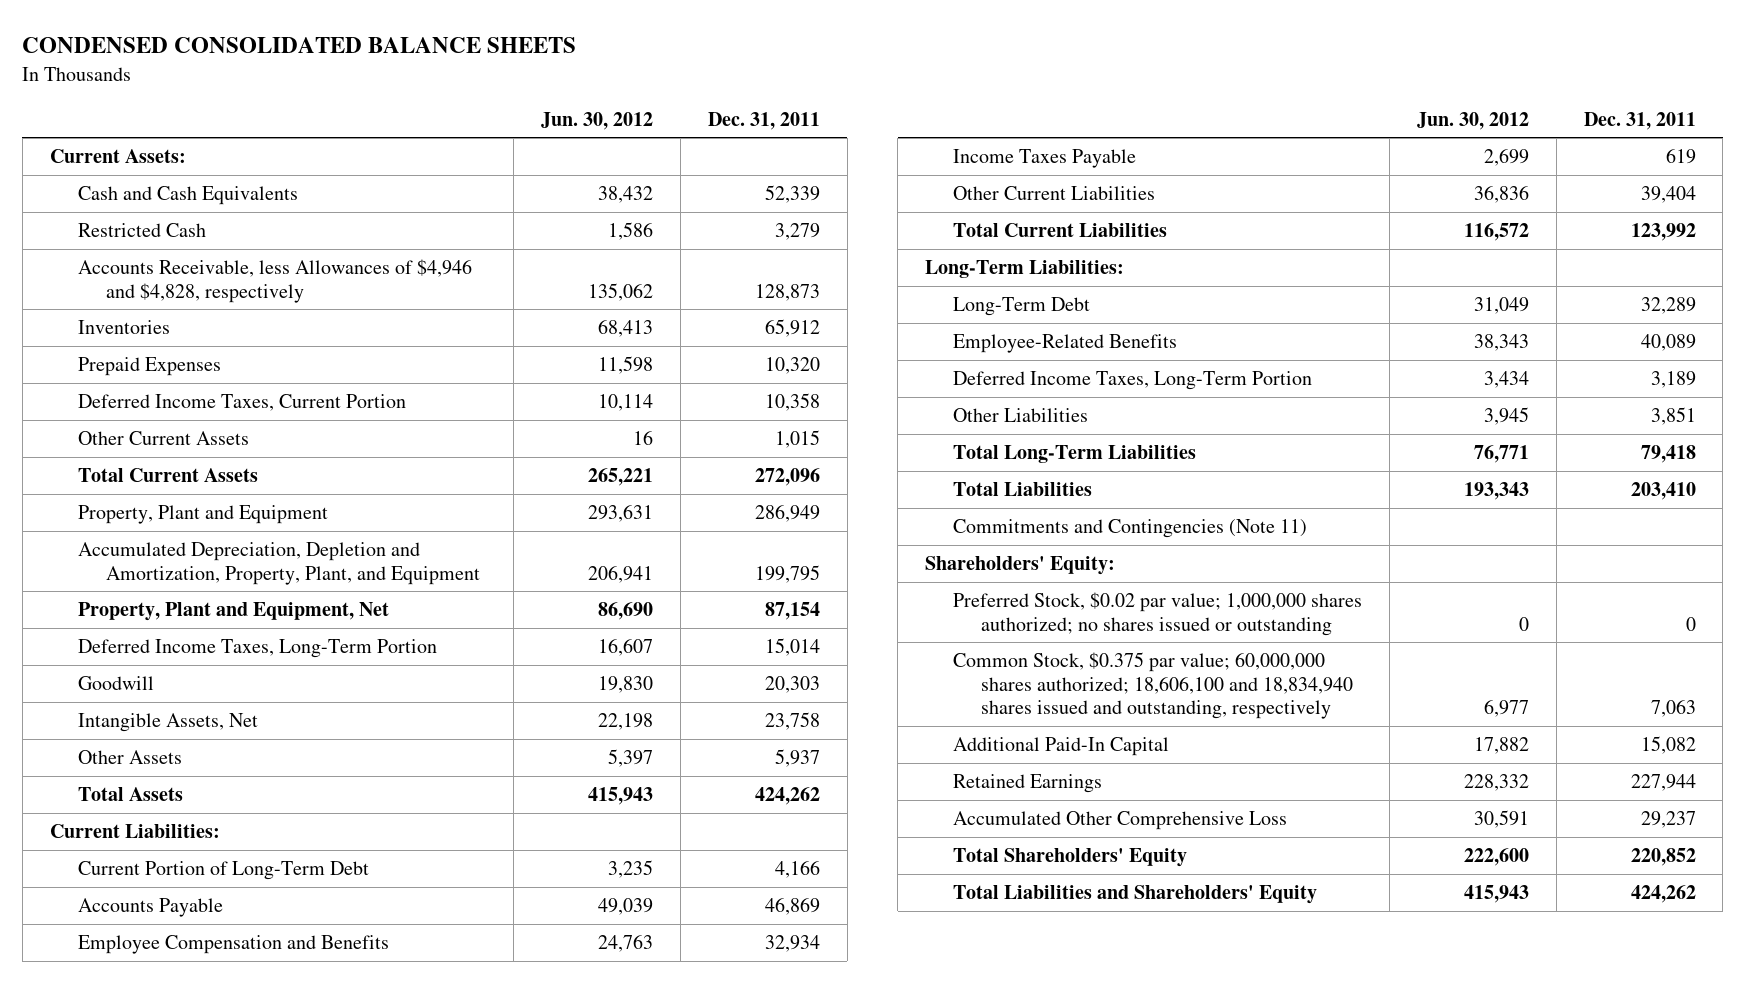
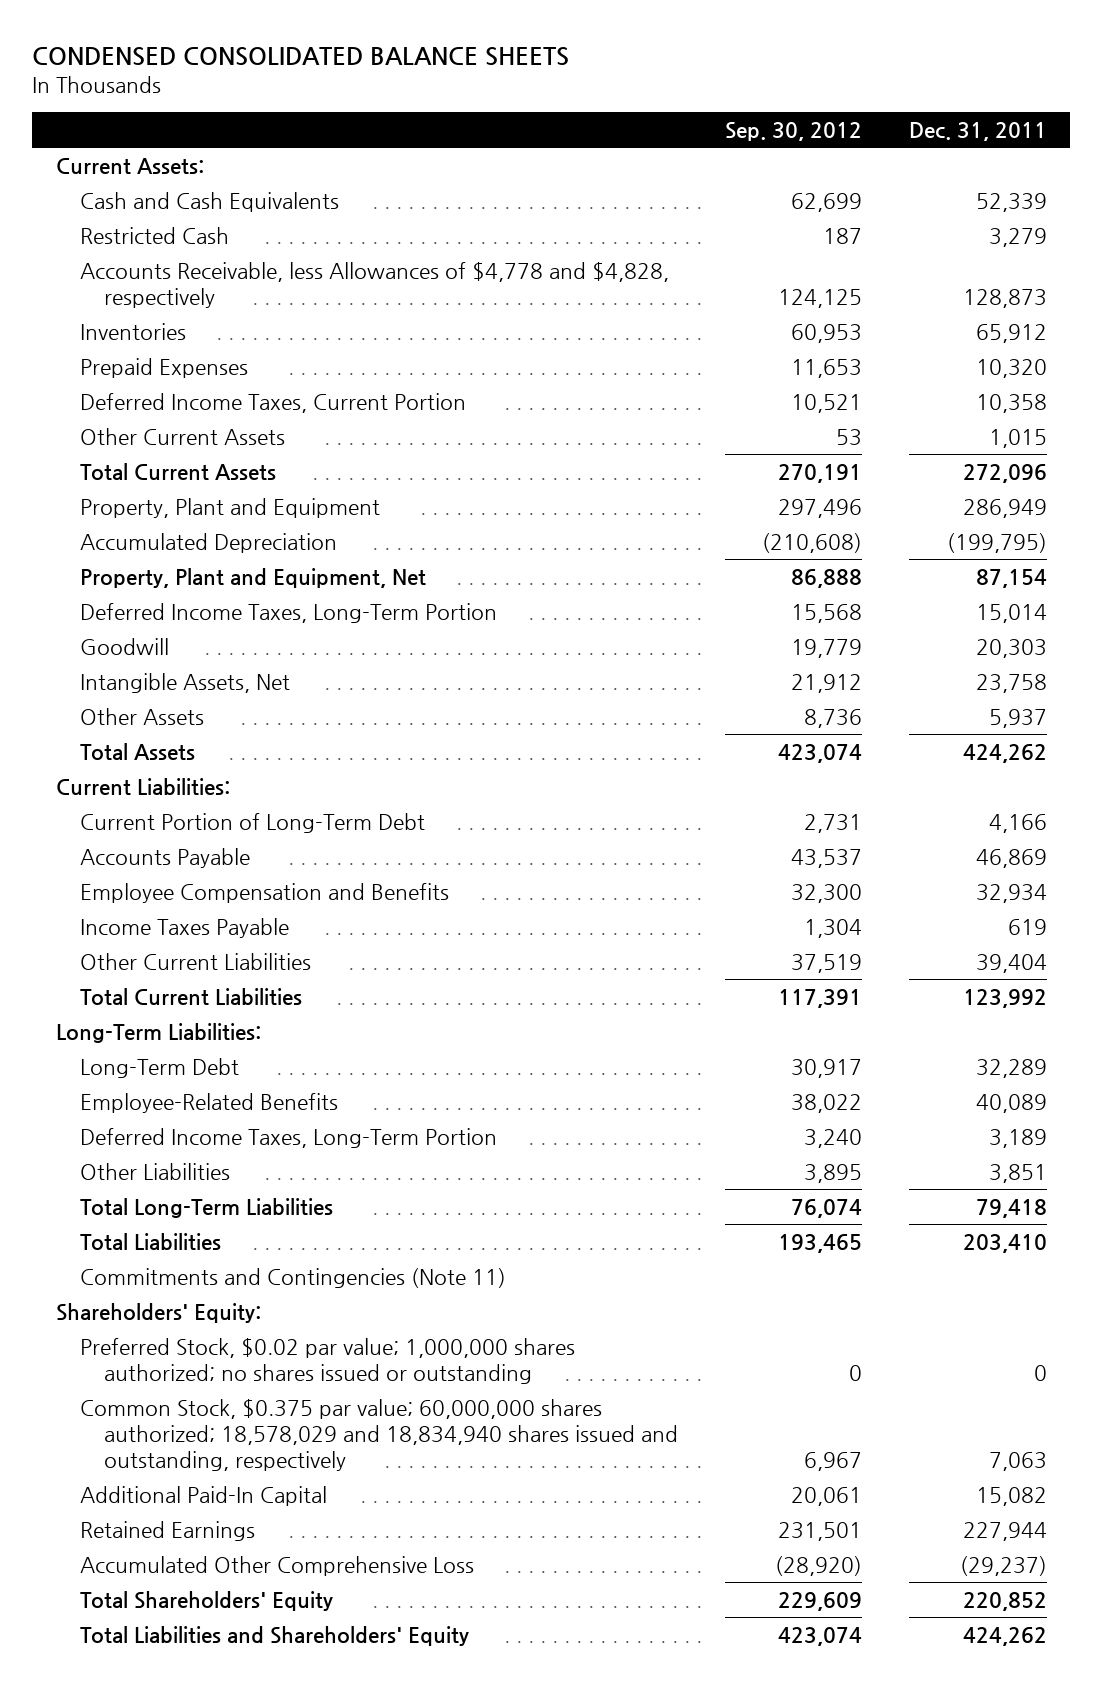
[541,111,654,130] Jun. 30, 2012 -> none
none -> [724,121,862,141] Sep. 30, 2012
[77,258,472,303] Accounts Receivable, less Allowances of $4,946 and $4,828, respectively -> [79,261,669,308] Accounts Receivable, less Allowances of $4,778 and $4,828, respectively
[77,541,480,585] Accumulated Depreciation, Depletion and Amortization, Property, Plant, and Equipment -> [79,532,337,553] Accumulated Depreciation
[755,564,821,583] 199,795 -> [946,532,1047,553] (199,795)
[953,651,1354,720] Common Stock, $0.375 par value; 60,000,000 shares authorized; 18,606,100 and 18,834,940 shares issued and outstanding, respectively -> [79,1398,679,1471] Common Stock, $0.375 par value; 60,000,000 shares authorized; 18,578,029 and 18,834,940 shares issued and outstanding, respectively
[1640,810,1696,828] 29,237 -> [959,1555,1047,1576] (29,237)

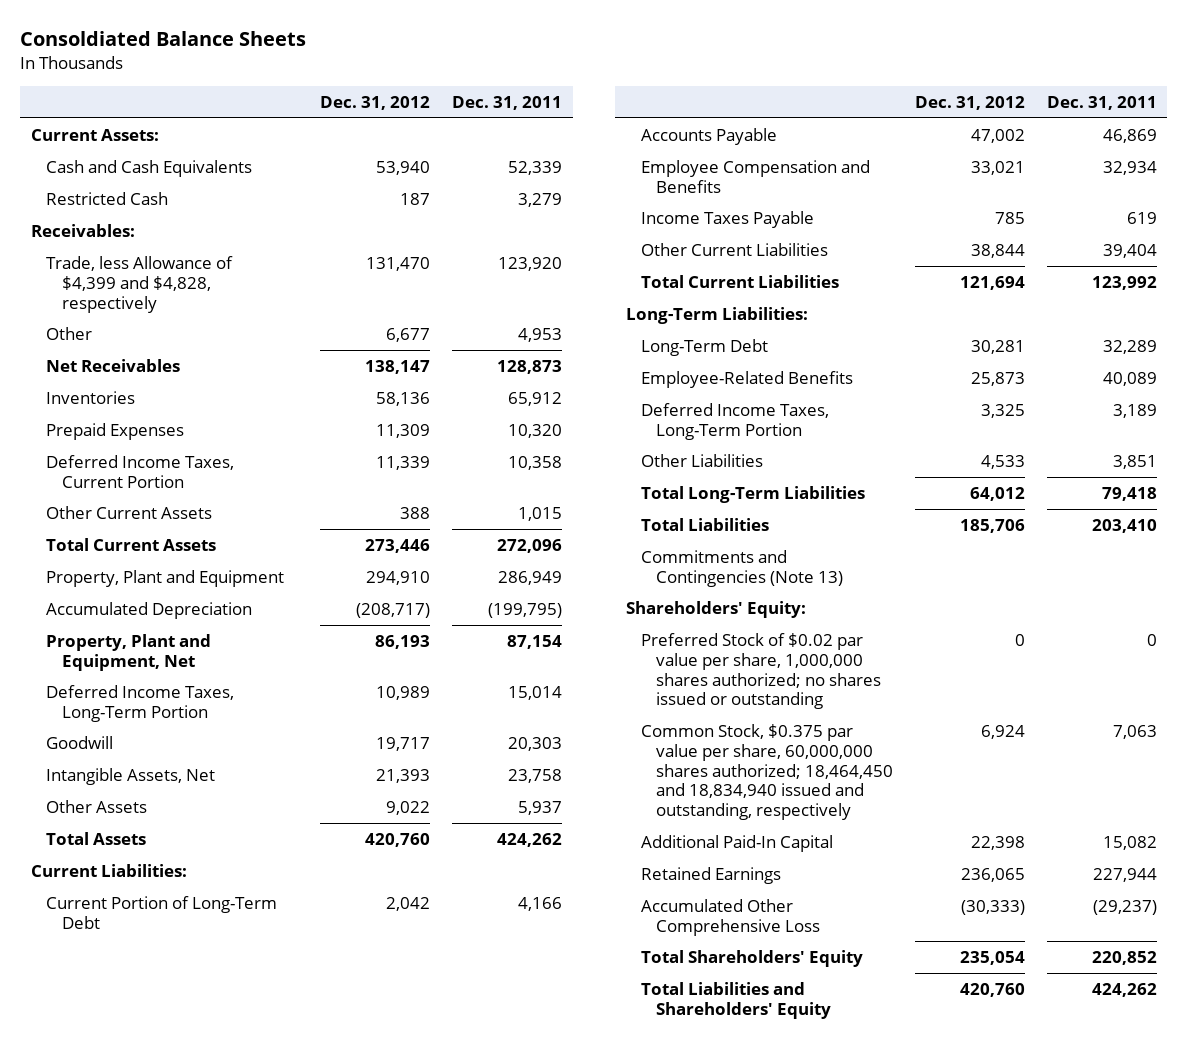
[32,46,570,66] CONDENSED CONSOLIDATED BALANCE SHEETS -> [20,31,307,47] Consoldiated Balance Sheets
[724,121,862,141] Sep. 30, 2012 -> none
none -> [320,96,431,111] Dec. 31, 2012
none -> [31,223,136,237] Receivables:
none -> [46,255,234,313] Trade, less Allowance of $4,399 and $4,828, respectively
none -> [46,326,93,340] Other
[79,261,669,308] Accounts Receivable, less Allowances of $4,778 and $4,828, respectively -> [46,358,181,372] Net Receivables
[79,1267,506,1288] Commitments and Contingencies (Note 11) -> [641,549,844,587] Commitments and Contingencies (Note 13)
[79,1337,575,1384] Preferred Stock, $0.02 par value; 1,000,000 shares authorized; no shares issued or outstanding -> [641,632,882,710] Preferred Stock of $0.02 par value per share, 1,000,000 shares authorized; no shares issued or outstanding
[79,1398,679,1471] Common Stock, $0.375 par value; 60,000,000 shares authorized; 18,578,029 and 18,834,940 shares issued and outstanding, respectively -> [641,723,894,821] Common Stock, $0.375 par value per share, 60,000,000 shares authorized; 18,464,450 and 18,834,940 issued and outstanding, respectively

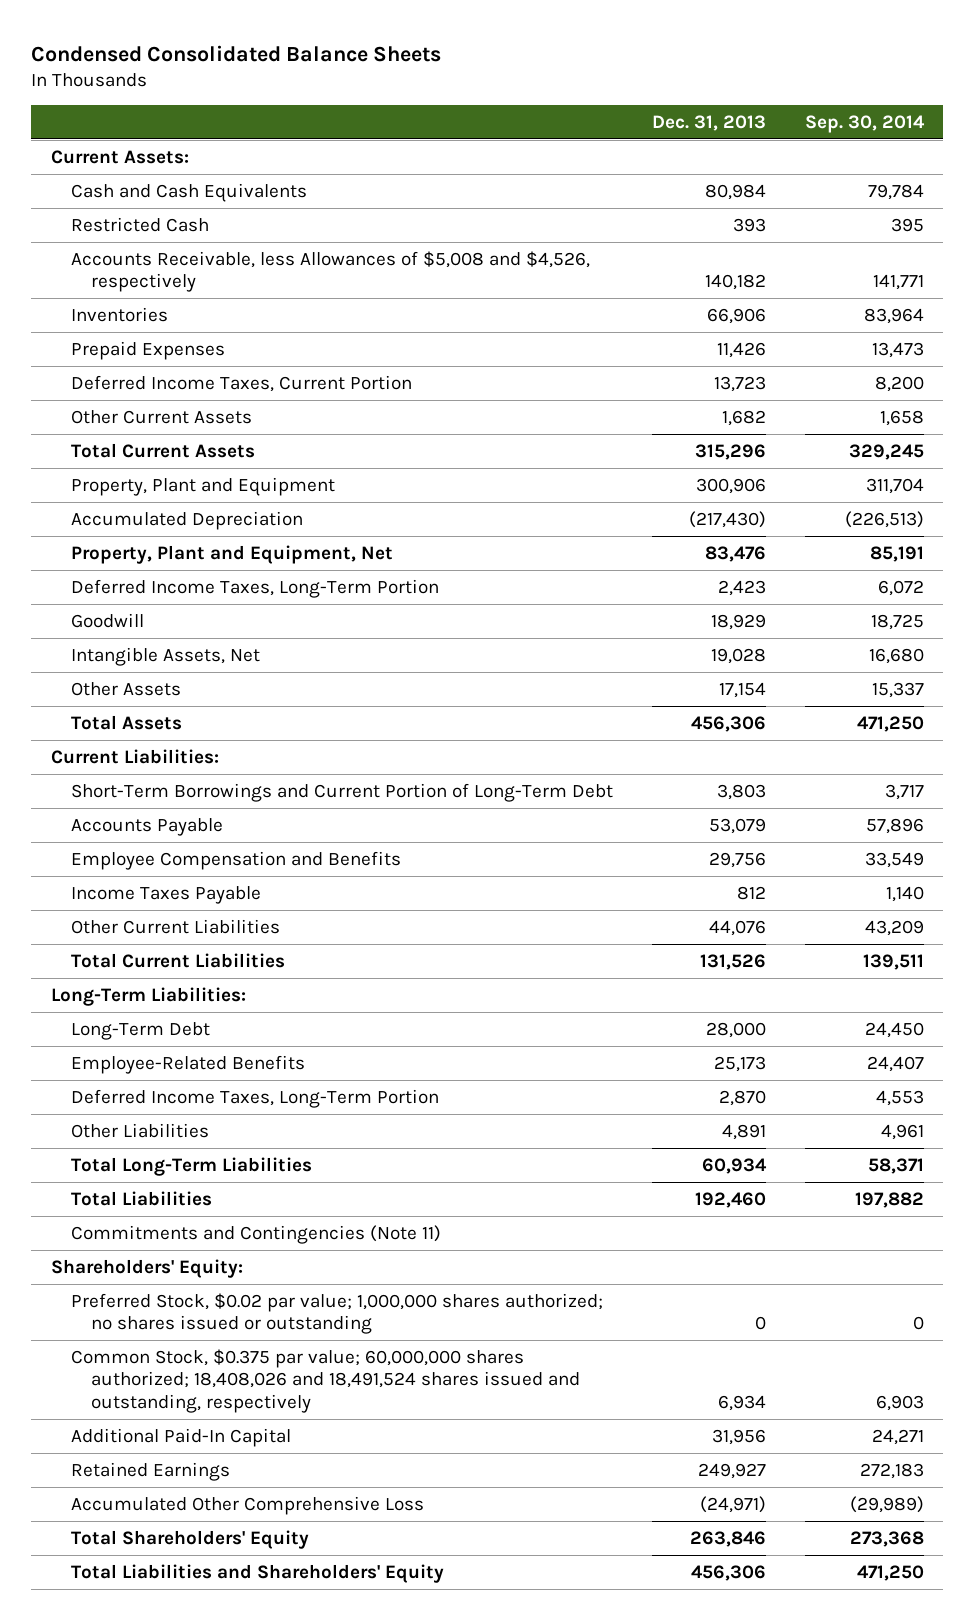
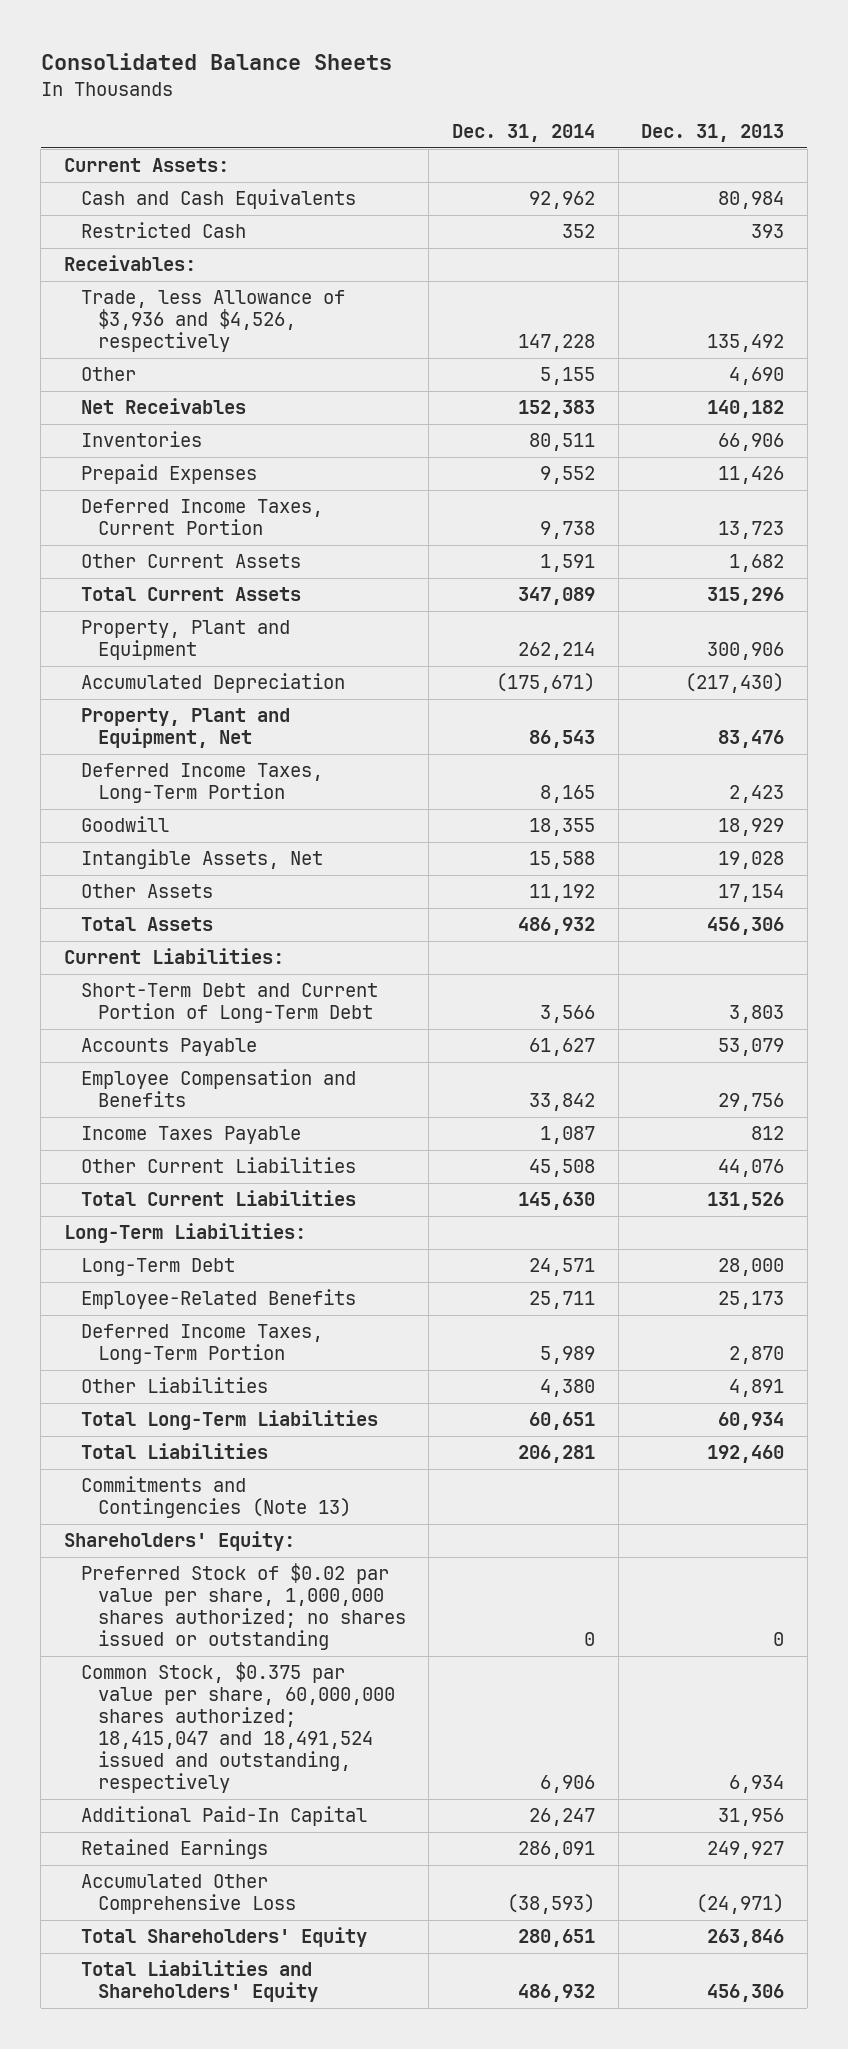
[31,44,442,62] Condensed Consolidated Balance Sheets -> [40,53,392,71] Consolidated Balance Sheets
[804,114,925,133] Sep. 30, 2014 -> none
none -> [451,124,595,143] Dec. 31, 2014
none -> [63,255,196,272] Receivables:
[70,250,590,293] Accounts Receivable, less Allowances of $5,008 and $4,526, respectively -> [80,290,345,353] Trade, less Allowance of $3,936 and $4,526, respectively
[704,274,766,291] 140,182 -> [707,334,785,353] 135,492
none -> [80,367,136,382] Other
none -> [80,398,246,415] Net Receivables
[70,782,613,802] Short-Term Borrowings and Current Portion of Long-Term Debt -> [80,983,378,1024] Short-Term Debt and Current Portion of Long-Term Debt
[70,1224,441,1244] Commitments and Contingencies (Note 11) -> [80,1476,351,1519] Commitments and Contingencies (Note 13)
[70,1292,603,1335] Preferred Stock, $0.02 par value; 1,000,000 shares authorized; no shares issued or outstanding -> [80,1563,406,1651] Preferred Stock of $0.02 par value per share, 1,000,000 shares authorized; no shares issued or outstanding
[70,1348,580,1413] Common Stock, $0.375 par value; 60,000,000 shares authorized; 18,408,026 and 18,491,524 shares issued and outstanding, respectively -> [80,1662,395,1794] Common Stock, $0.375 par value per share, 60,000,000 shares authorized; 18,415,047 and 18,491,524 issued and outstanding, respectively

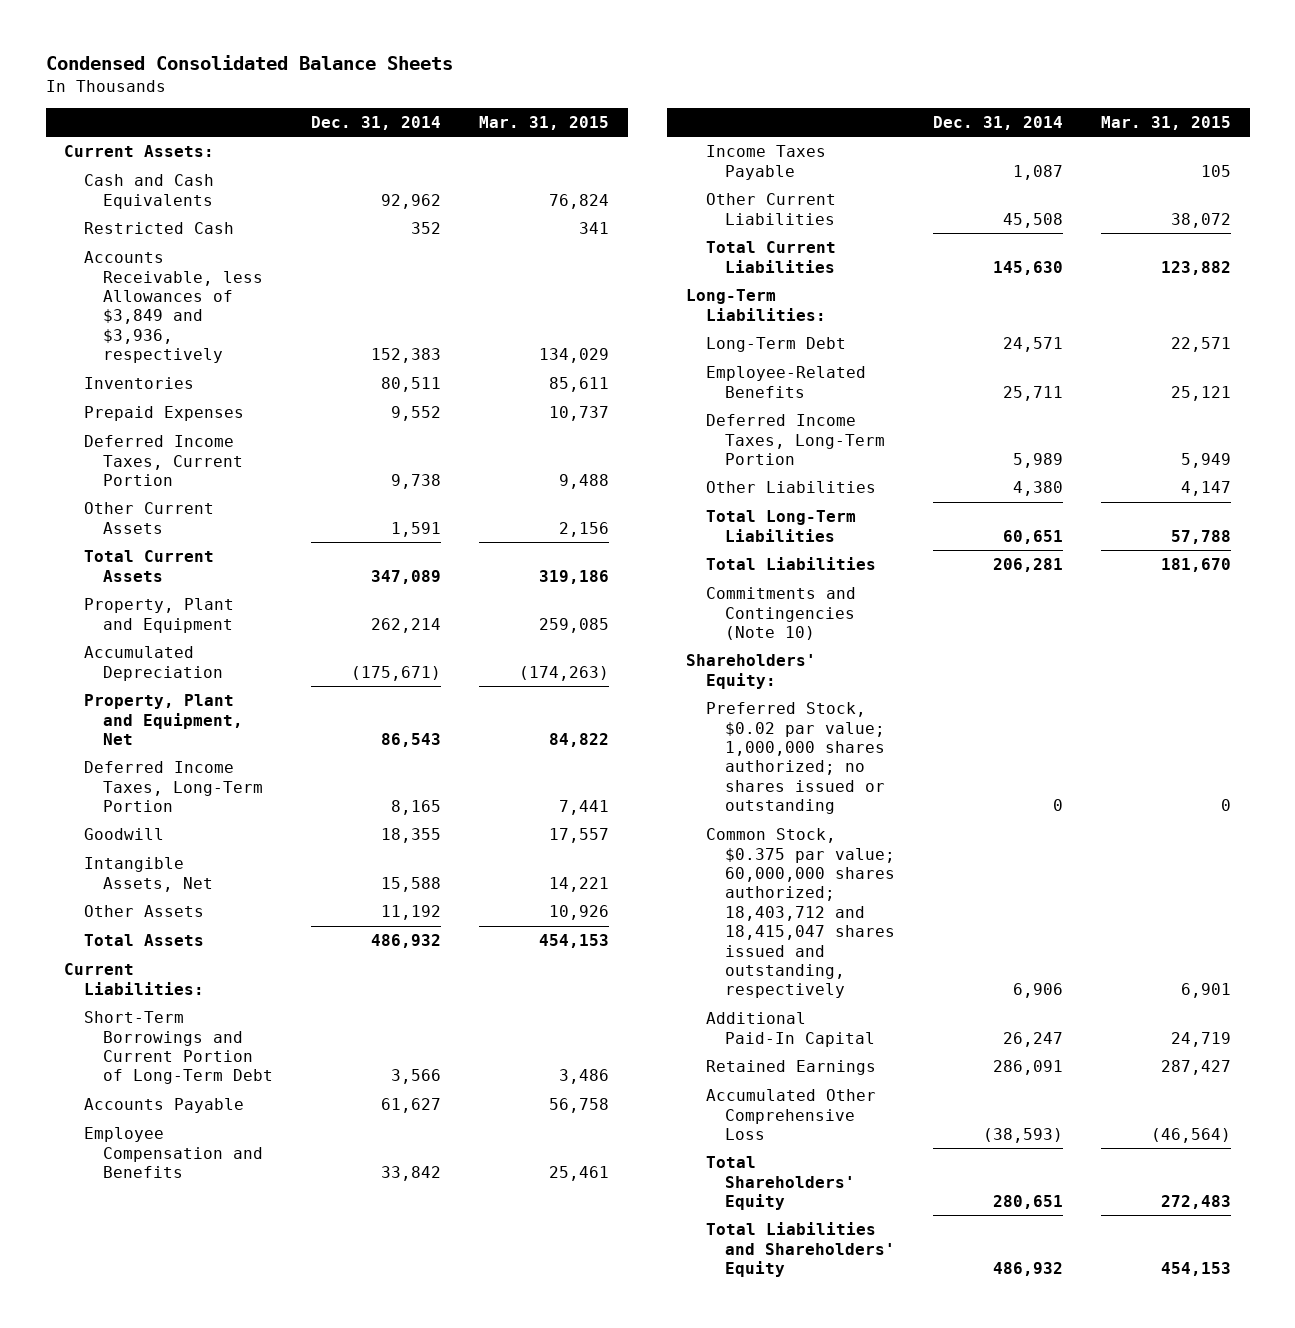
[40,53,392,71] Consolidated Balance Sheets -> [45,55,453,71] Condensed Consolidated Balance Sheets
[641,124,785,143] Dec. 31, 2013 -> none
none -> [478,115,609,130] Mar. 31, 2015
[63,255,196,272] Receivables: -> none
[80,367,136,382] Other -> none
[80,398,246,415] Net Receivables -> none
[80,290,345,353] Trade, less Allowance of $3,936 and $4,526, respectively -> [83,251,264,364] Accounts Receivable, less Allowances of $3,849 and $3,936, respectively
[517,334,595,353] 147,228 -> [370,348,441,364] 152,383
[80,983,378,1024] Short-Term Debt and Current Portion of Long-Term Debt -> [83,1011,274,1085] Short-Term Borrowings and Current Portion of Long-Term Debt
[80,1476,351,1519] Commitments and Contingencies (Note 13) -> [705,587,856,640] Commitments and Contingencies (Note 10)
[80,1563,406,1651] Preferred Stock of $0.02 par value per share, 1,000,000 shares authorized; no shares issued or outstanding -> [705,702,886,815] Preferred Stock, $0.02 par value; 1,000,000 shares authorized; no shares issued or outstanding
[80,1662,395,1794] Common Stock, $0.375 par value per share, 60,000,000 shares authorized; 18,415,047 and 18,491,524 issued and outstanding, respectively -> [705,828,896,999] Common Stock, $0.375 par value; 60,000,000 shares authorized; 18,403,712 and 18,415,047 shares issued and outstanding, respectively

